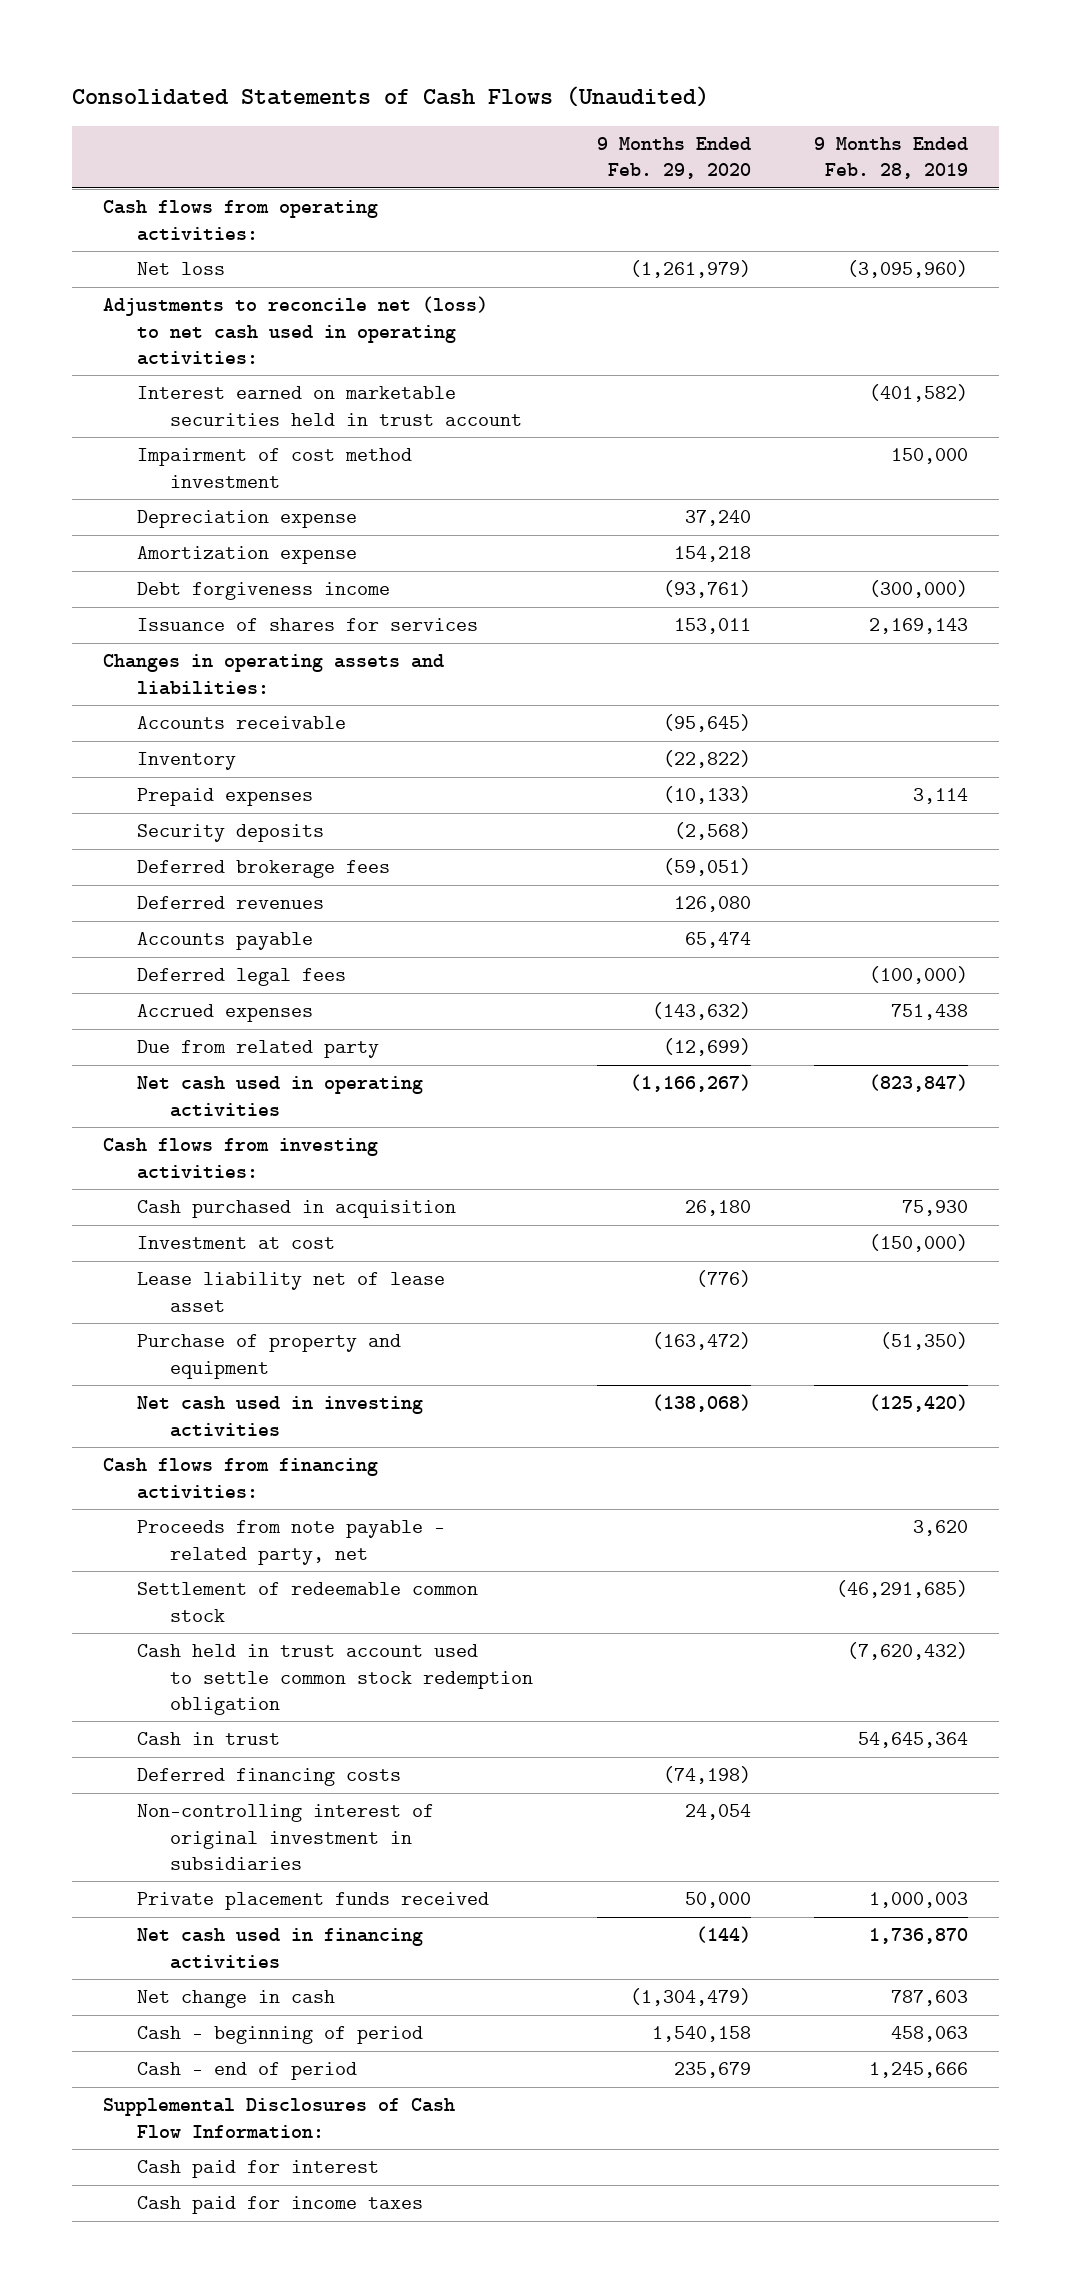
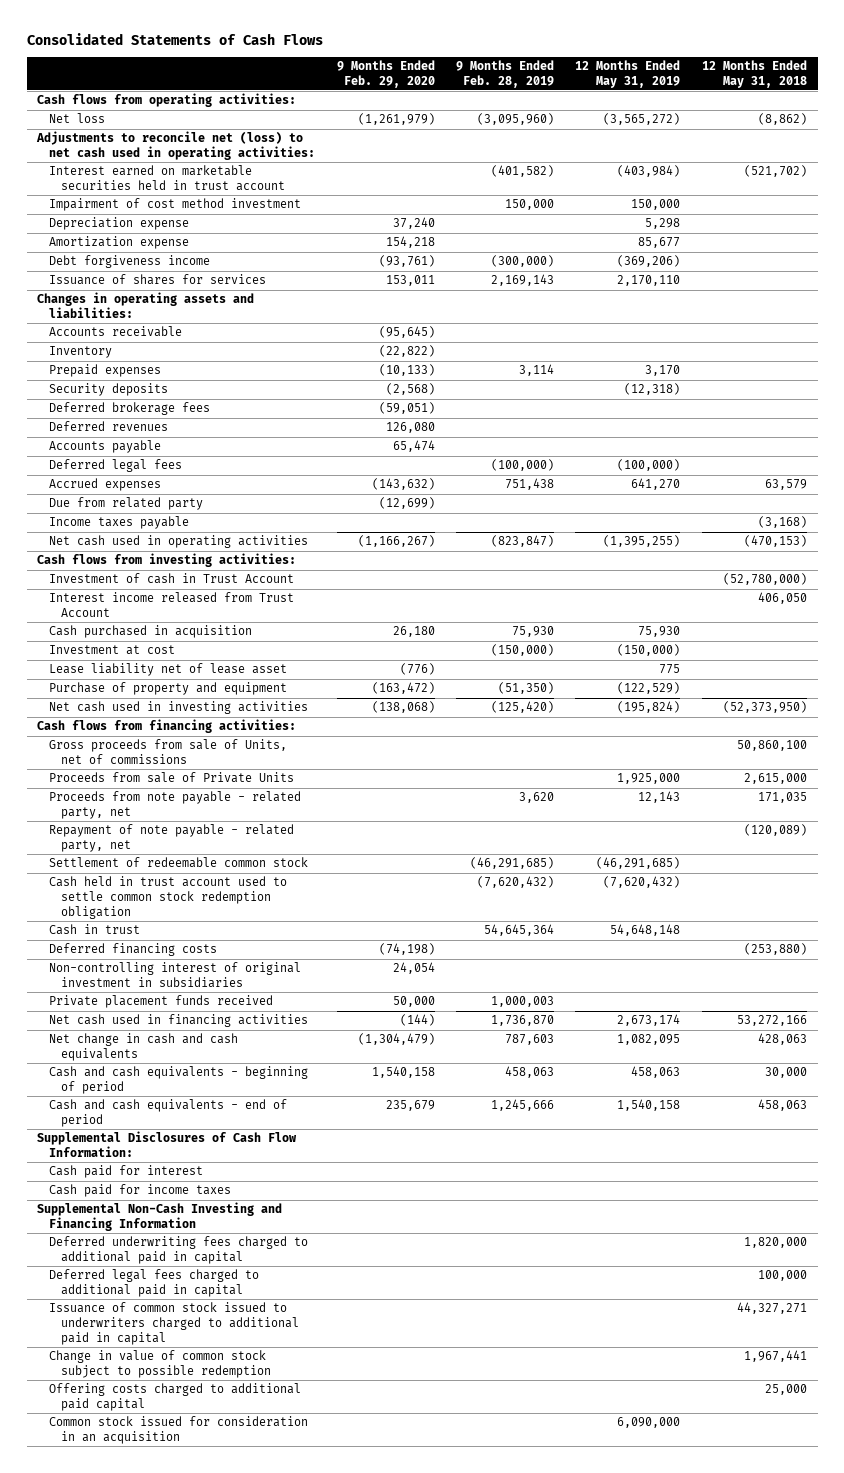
[71,86,709,108] Consolidated Statements of Cash Flows (Unaudited) -> [26,32,323,45] Consolidated Statements of Cash Flows
none -> [575,59,681,88] 12 Months Ended May 31, 2019
none -> [701,59,807,88] 12 Months Ended May 31, 2018
none -> [49,516,190,530] Income taxes payable
none -> [49,573,295,585] Investment of cash in Trust Account
none -> [49,592,295,618] Interest income released from Trust Account
none -> [49,739,288,765] Gross proceeds from sale of Units, net of commissions
none -> [49,772,295,784] Proceeds from sale of Private Units
none -> [49,824,295,853] Repayment of note payable - related party, net
[136,1990,335,2009] Net change in cash -> [49,1033,239,1062] Net change in cash and cash equivalents
[136,2026,423,2045] Cash - beginning of period -> [49,1066,309,1095] Cash and cash equivalents - beginning of period
[136,2062,357,2081] Cash - end of period -> [49,1099,288,1128] Cash and cash equivalents - end of period
none -> [37,1202,283,1232] Supplemental Non-Cash Investing and Financing Information
none -> [49,1236,309,1265] Deferred underwriting fees charged to additional paid in capital
none -> [49,1269,260,1298] Deferred legal fees charged to additional paid in capital
none -> [49,1302,300,1345] Issuance of common stock issued to underwriters charged to additional paid in capital
none -> [49,1350,272,1379] Change in value of common stock subject to possible redemption
none -> [49,1383,302,1412] Offering costs charged to additional paid capital
none -> [49,1416,309,1445] Common stock issued for consideration in an acquisition

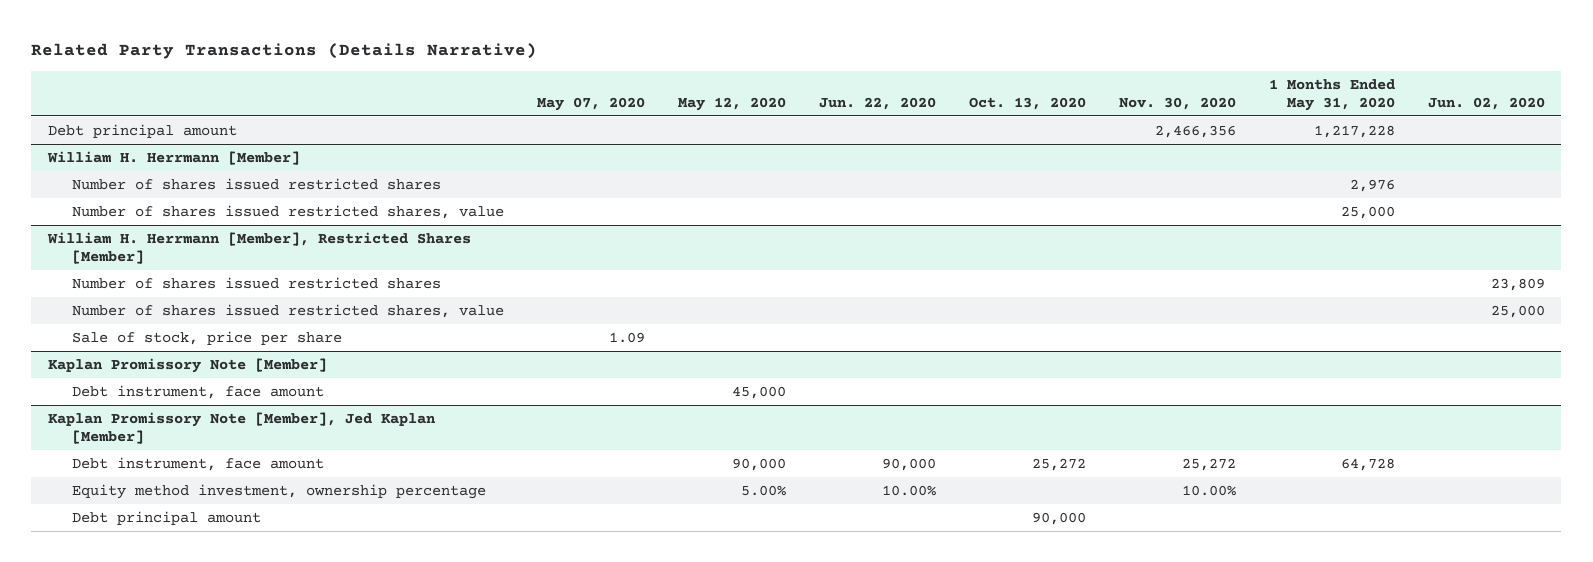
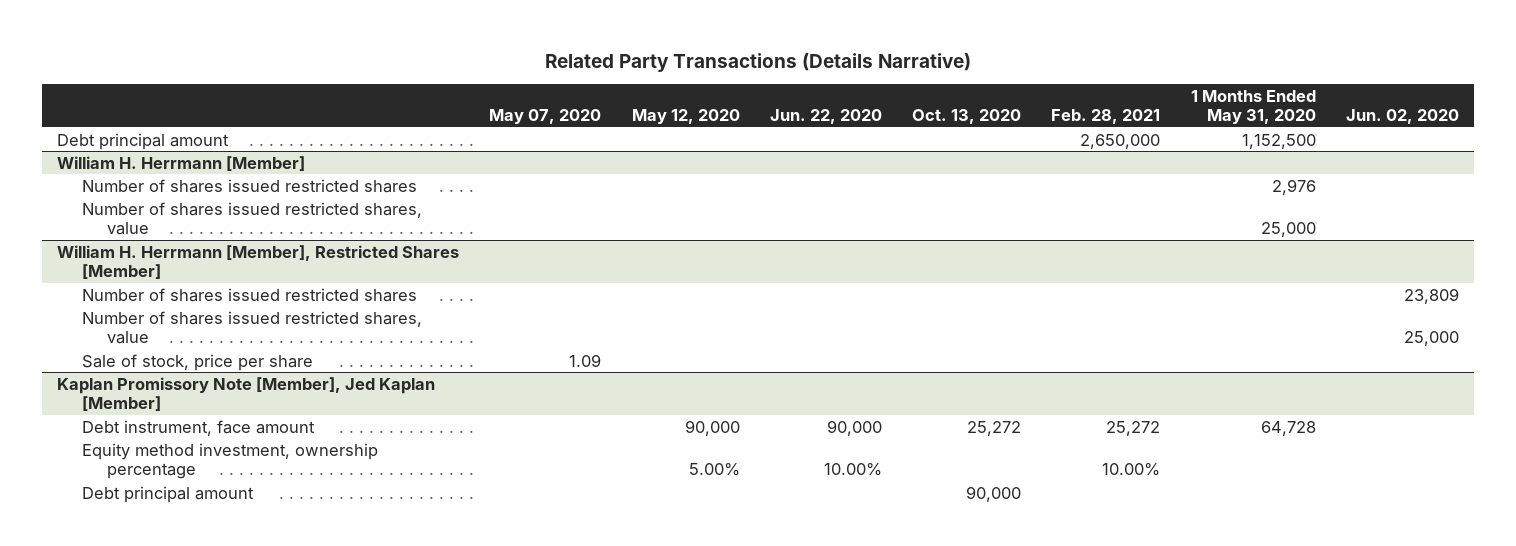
[1118,96,1236,110] Nov. 30, 2020 -> none
none -> [1051,109,1161,125] Feb. 28, 2021
[1313,124,1395,138] 1,217,228 -> [1241,133,1316,149] 1,152,500
[47,357,327,373] Kaplan Promissory Note [Member] -> none
[72,384,325,399] Debt instrument, face amount -> none

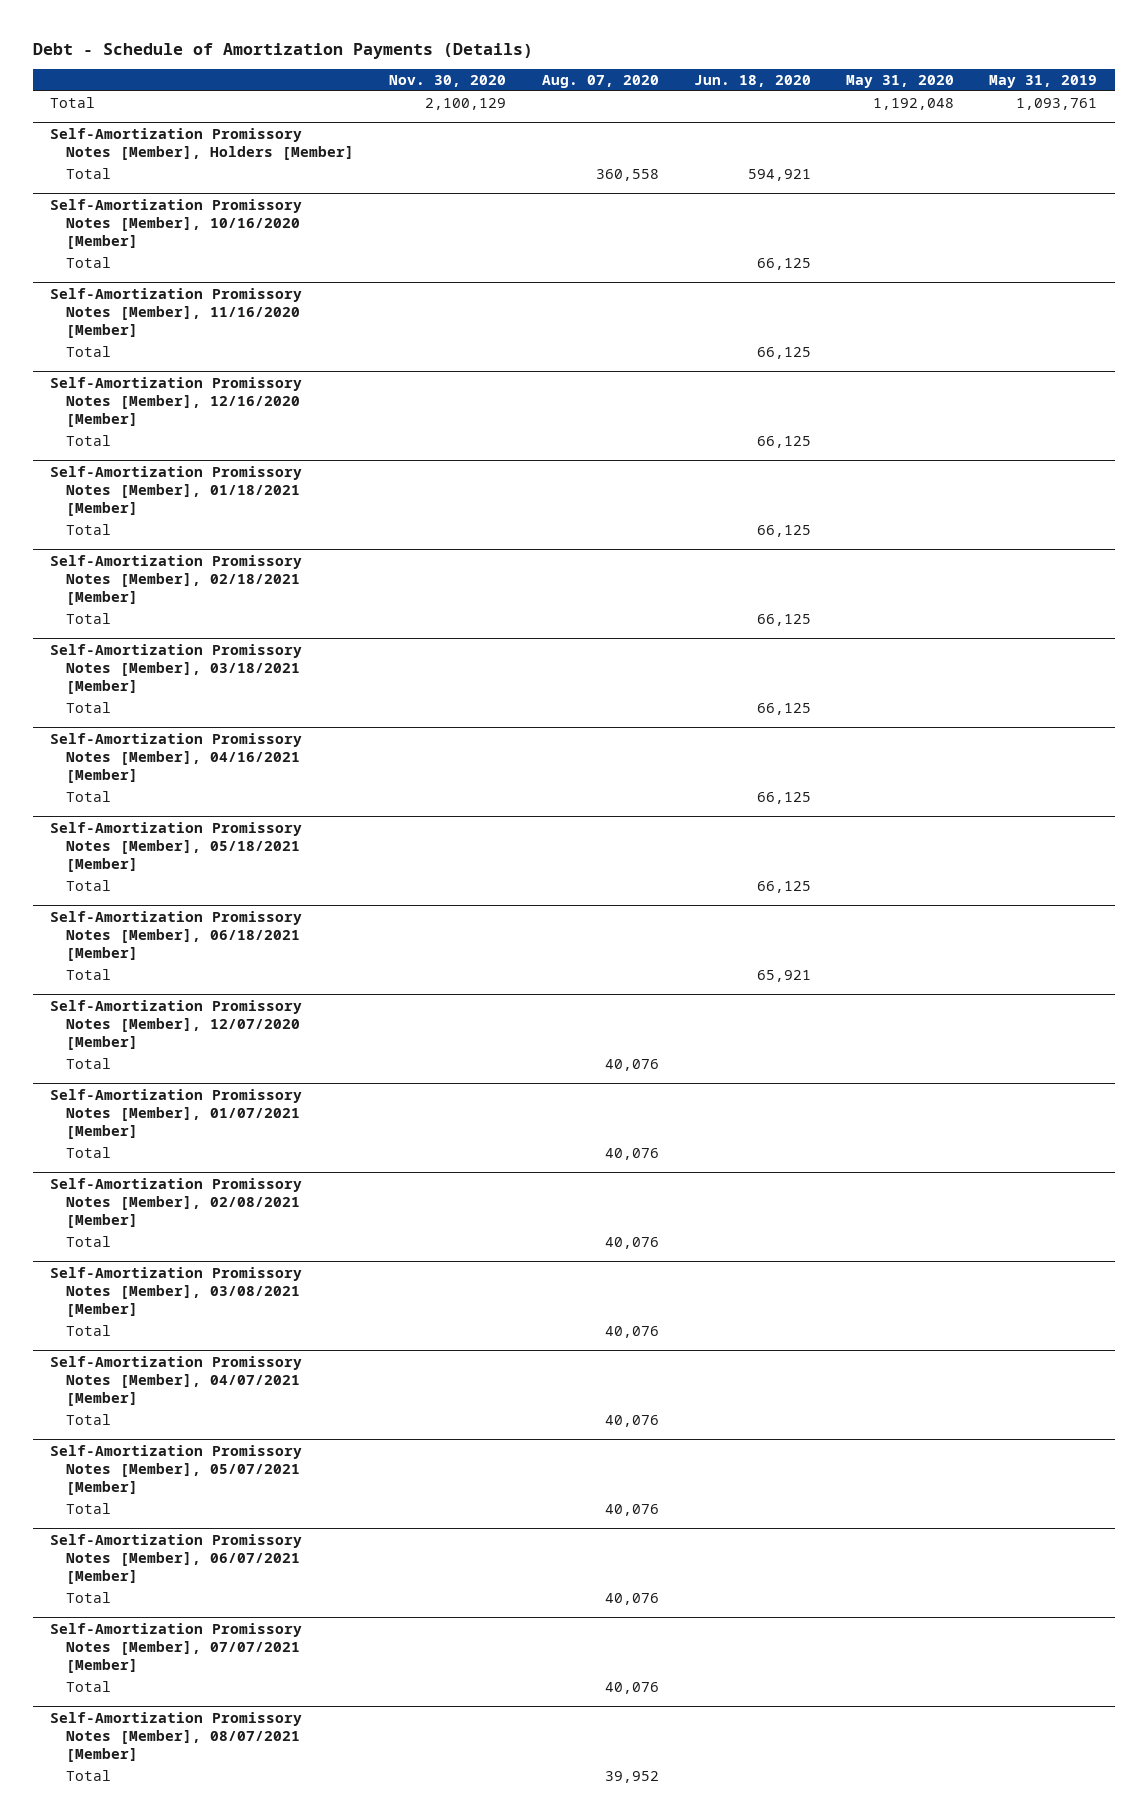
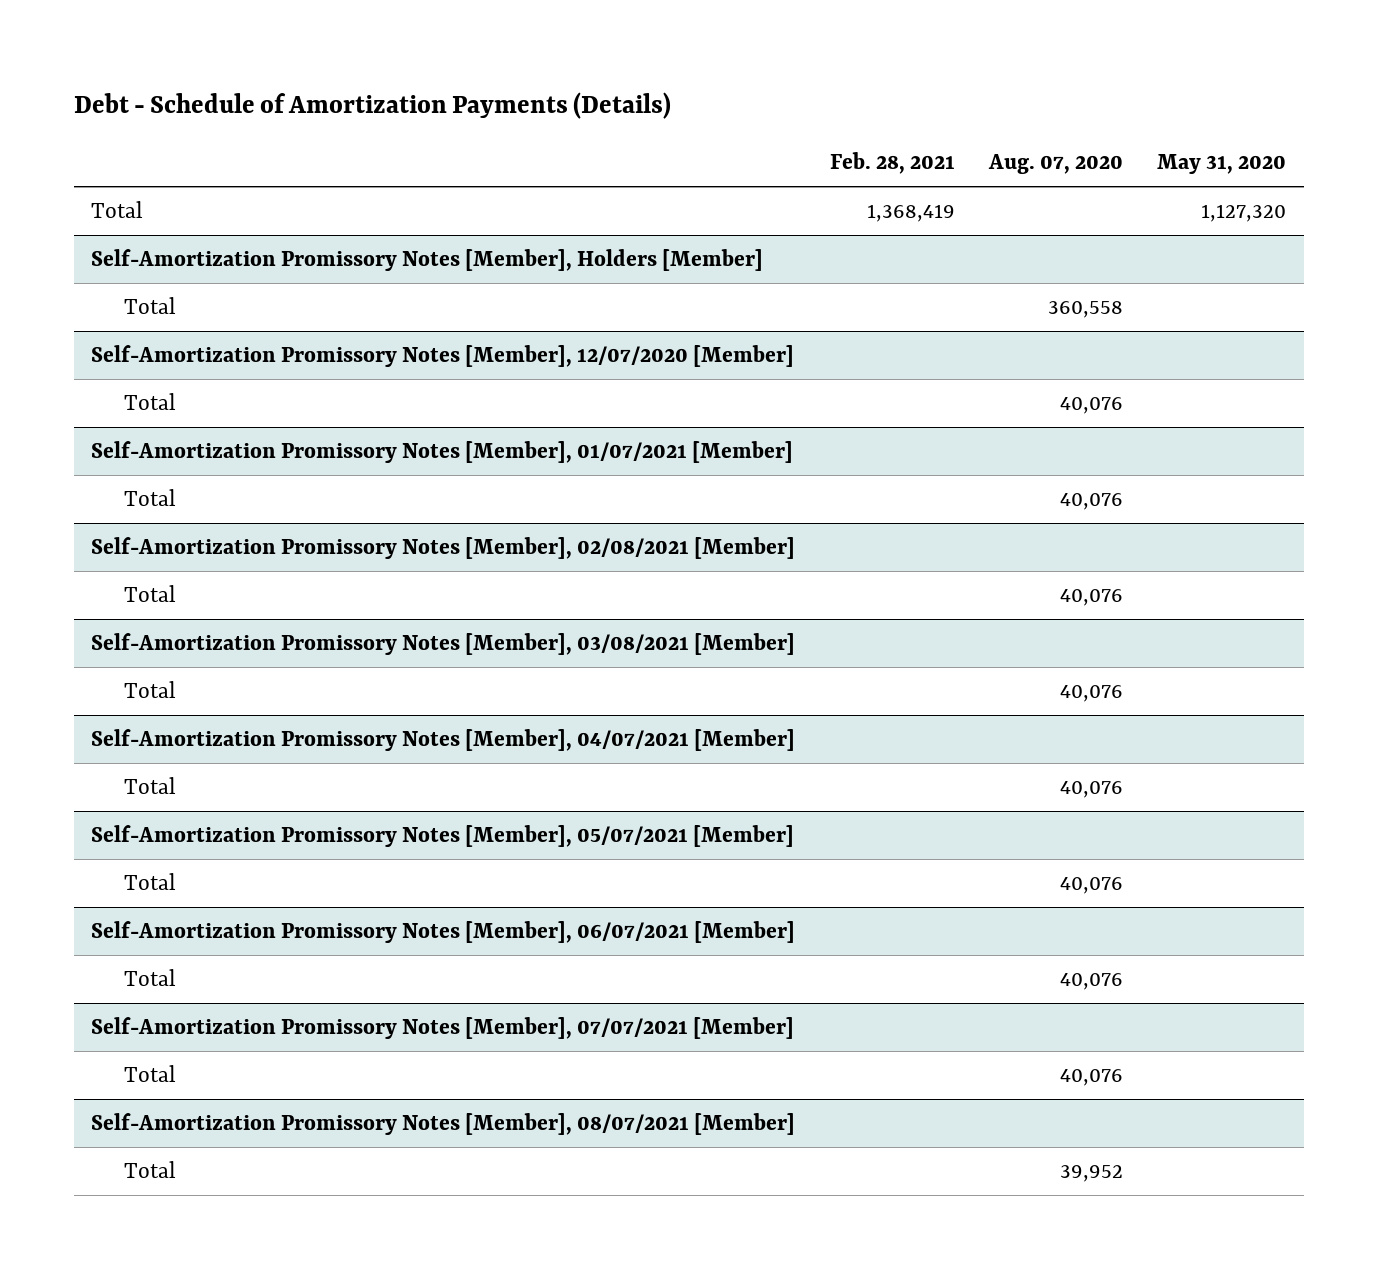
[389,75,507,88] Nov. 30, 2020 -> none
[693,75,811,88] Jun. 18, 2020 -> none
[989,75,1098,89] May 31, 2019 -> none
none -> [829,152,955,175] Feb. 28, 2021
[873,98,955,111] 1,192,048 -> [1201,204,1287,223] 1,127,320
[50,199,303,249] Self-Amortization Promissory Notes [Member], 10/16/2020 [Member] -> none
[66,257,112,269] Total -> none
[50,288,303,338] Self-Amortization Promissory Notes [Member], 11/16/2020 [Member] -> none
[66,346,112,358] Total -> none
[50,377,303,427] Self-Amortization Promissory Notes [Member], 12/16/2020 [Member] -> none
[66,435,112,447] Total -> none
[50,466,303,516] Self-Amortization Promissory Notes [Member], 01/18/2021 [Member] -> none
[66,524,112,536] Total -> none
[50,555,303,605] Self-Amortization Promissory Notes [Member], 02/18/2021 [Member] -> none
[66,613,112,625] Total -> none
[50,644,303,694] Self-Amortization Promissory Notes [Member], 03/18/2021 [Member] -> none
[66,702,112,714] Total -> none
[50,733,303,783] Self-Amortization Promissory Notes [Member], 04/16/2021 [Member] -> none
[66,791,112,803] Total -> none
[50,822,303,872] Self-Amortization Promissory Notes [Member], 05/18/2021 [Member] -> none
[66,880,112,892] Total -> none
[50,911,303,961] Self-Amortization Promissory Notes [Member], 06/18/2021 [Member] -> none
[66,969,112,981] Total -> none

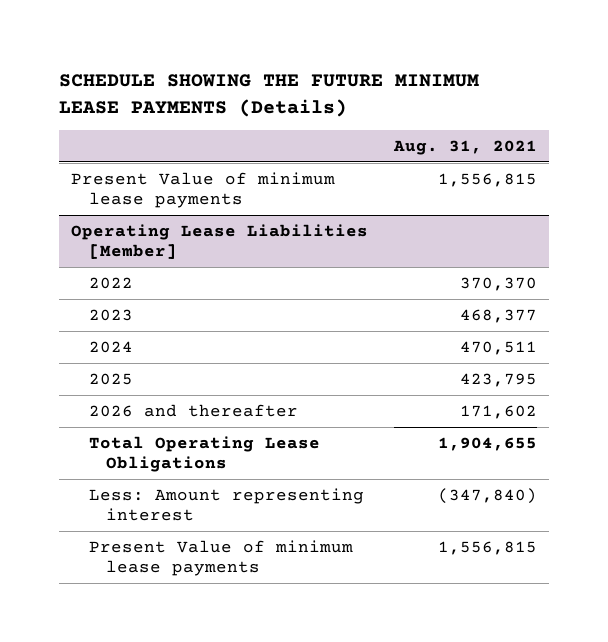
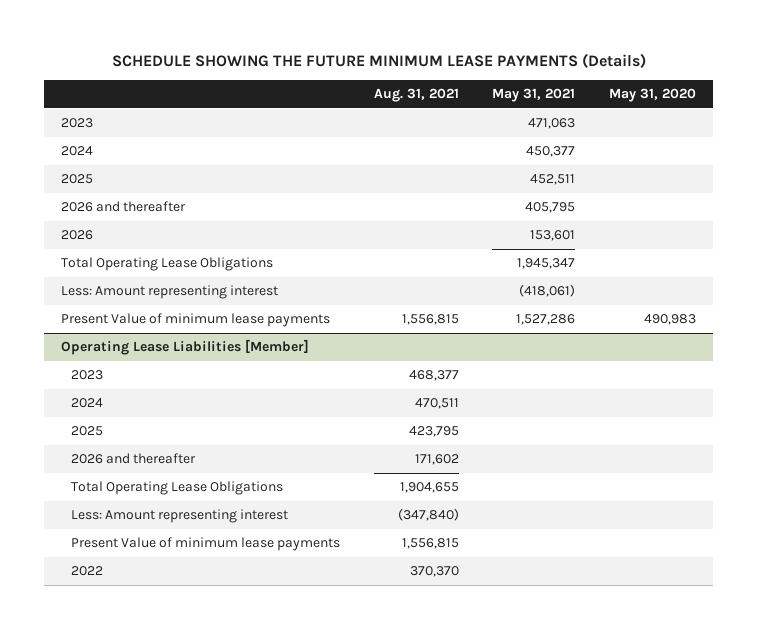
none -> [492,88,576,103] May 31, 2021
none -> [608,88,696,103] May 31, 2020
none -> [61,118,94,129] 2023
none -> [61,146,94,157] 2024
none -> [61,174,94,185] 2025
none -> [61,201,187,213] 2026 and thereafter
none -> [61,230,94,241] 2026
none -> [61,257,274,272] Total Operating Lease Obligations
none -> [61,285,279,300] Less: Amount representing interest
[88,276,133,289] 2022 -> [71,566,104,577] 2022

